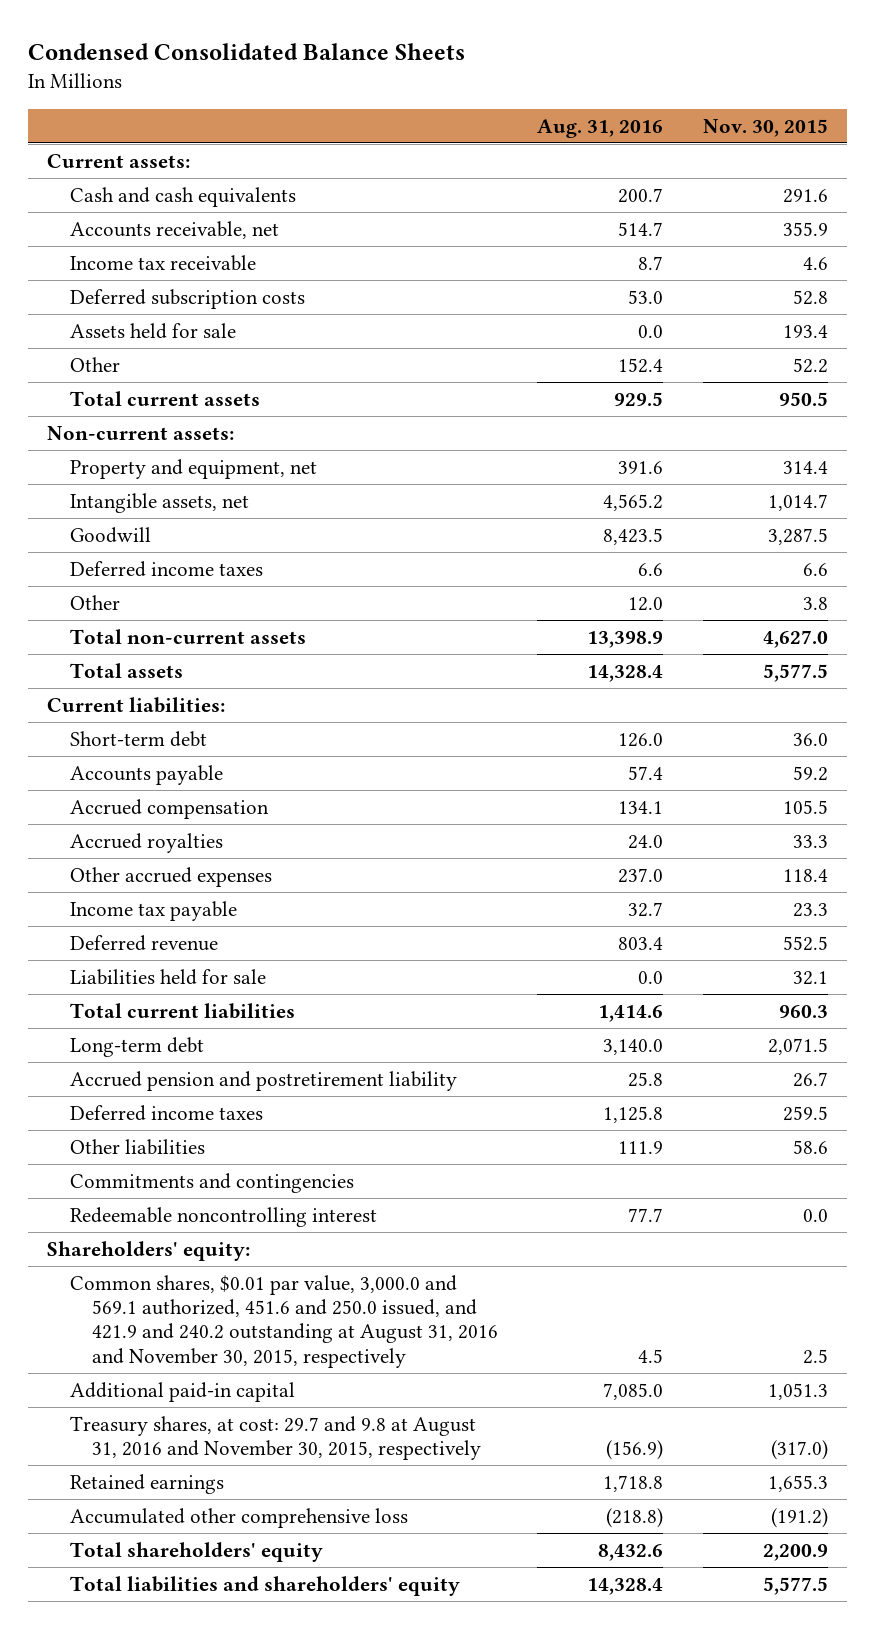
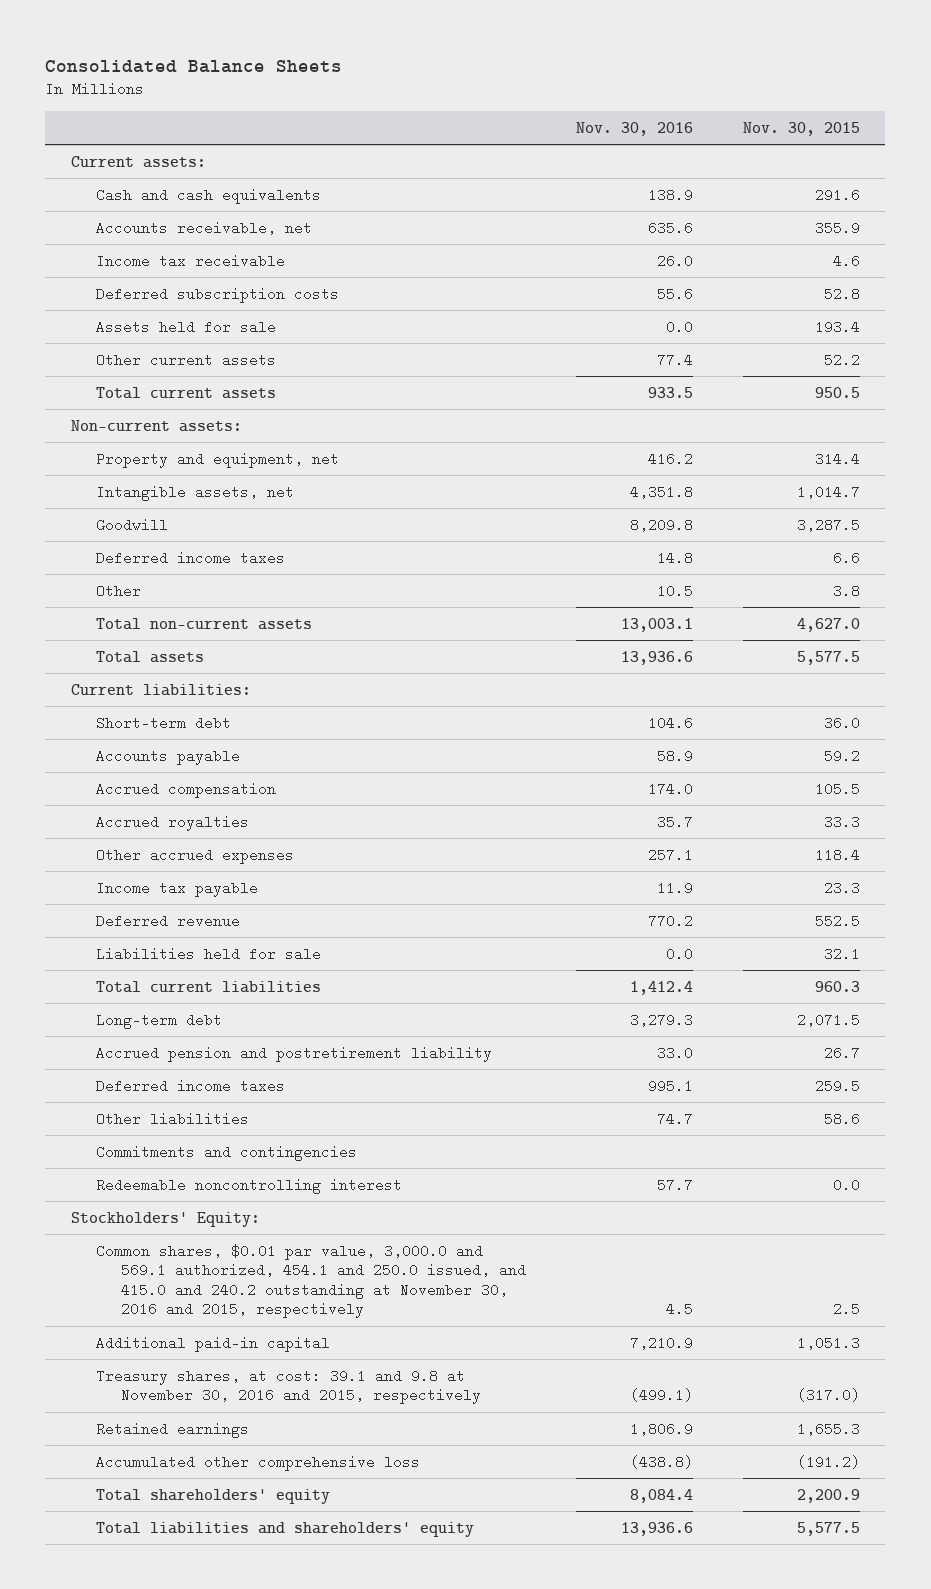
[27,42,465,60] Condensed Consolidated Balance Sheets -> [45,59,343,73] Consolidated Balance Sheets
[537,118,664,138] Aug. 31, 2016 -> none
none -> [575,121,693,136] Nov. 30, 2016
[69,356,120,372] Other -> [95,352,276,367] Other current assets
[47,1240,251,1261] Shareholders' equity: -> [70,1211,260,1227] Stockholders' Equity:
[69,1274,498,1368] Common shares, $0.01 par value, 3,000.0 and 569.1 authorized, 451.6 and 250.0 issued, and 421.9 and 240.2 outstanding at August 31, 2016 and November 30, 2015, respectively -> [95,1243,526,1319] Common shares, $0.01 par value, 3,000.0 and 569.1 authorized, 454.1 and 250.0 issued, and 415.0 and 240.2 outstanding at November 30, 2016 and 2015, respectively
[69,1415,481,1461] Treasury shares, at cost: 29.7 and 9.8 at August 31, 2016 and November 30, 2015, respectively -> [95,1368,481,1405] Treasury shares, at cost: 39.1 and 9.8 at November 30, 2016 and 2015, respectively

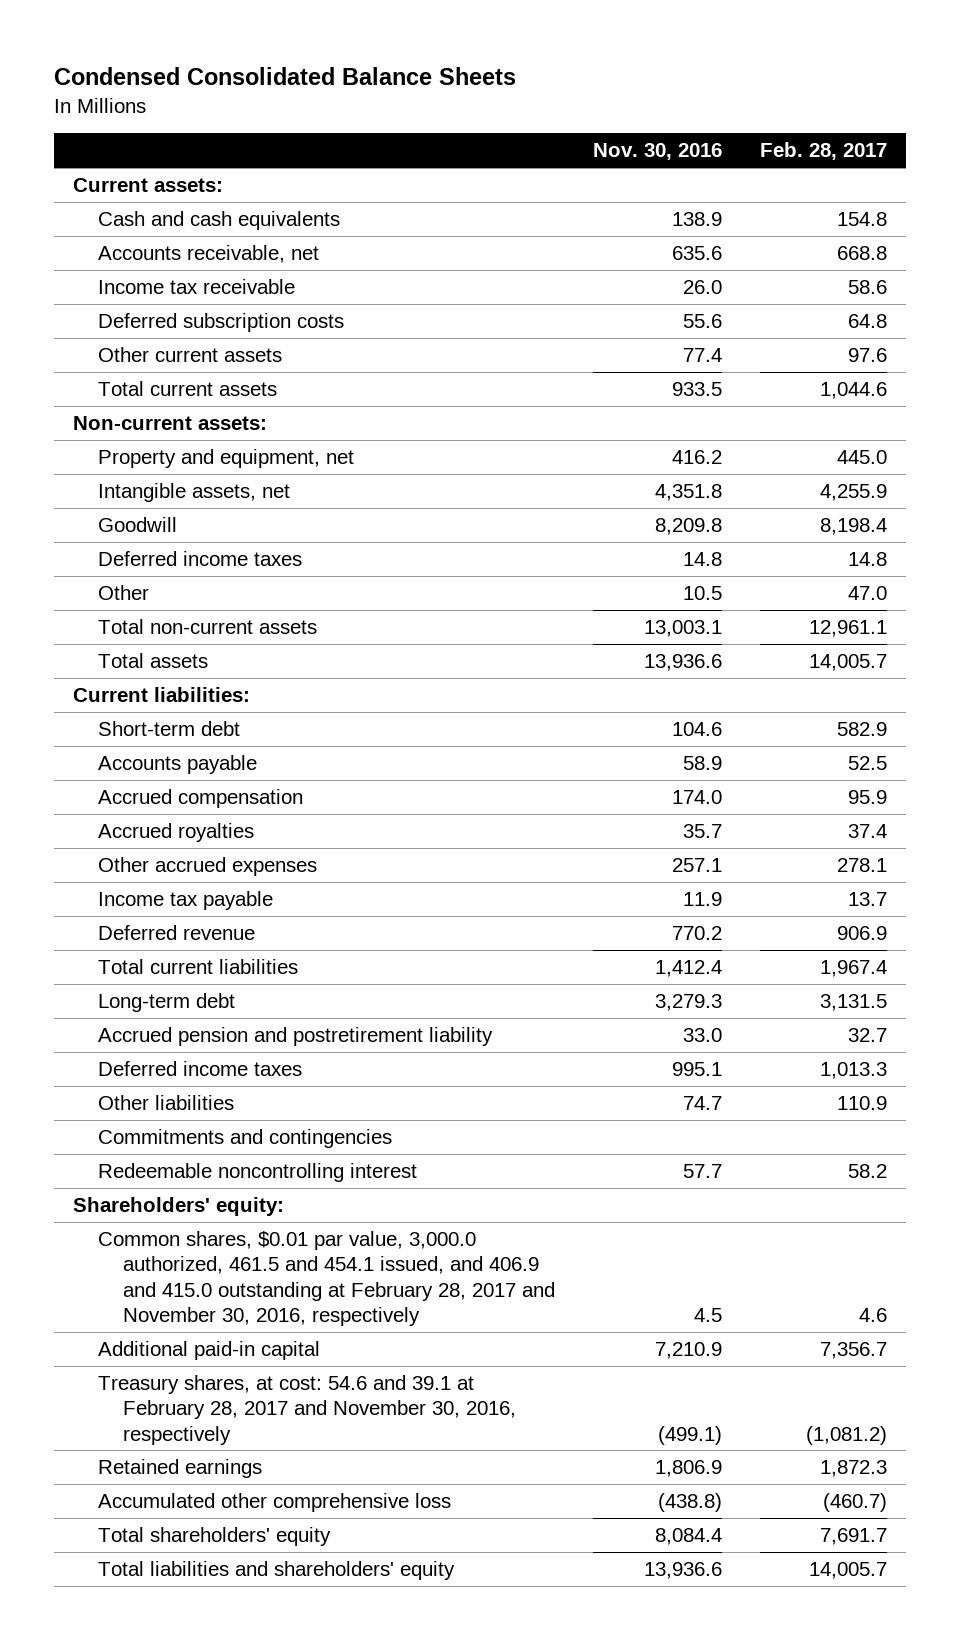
[45,59,343,73] Consolidated Balance Sheets -> [53,67,516,86] Condensed Consolidated Balance Sheets
[743,121,861,136] Nov. 30, 2015 -> none
none -> [759,142,887,161] Feb. 28, 2017
[95,319,276,334] Assets held for sale -> none
[95,946,321,961] Liabilities held for sale -> none
[70,1211,260,1227] Stockholders' Equity: -> [72,1196,284,1216] Shareholders' equity:
[95,1243,526,1319] Common shares, $0.01 par value, 3,000.0 and 569.1 authorized, 454.1 and 250.0 issued, and 415.0 and 240.2 outstanding at November 30, 2016 and 2015, respectively -> [97,1230,556,1327] Common shares, $0.01 par value, 3,000.0 authorized, 461.5 and 454.1 issued, and 406.9 and 415.0 outstanding at February 28, 2017 and November 30, 2016, respectively
[95,1368,481,1405] Treasury shares, at cost: 39.1 and 9.8 at November 30, 2016 and 2015, respectively -> [97,1374,517,1445] Treasury shares, at cost: 54.6 and 39.1 at February 28, 2017 and November 30, 2016, respectively

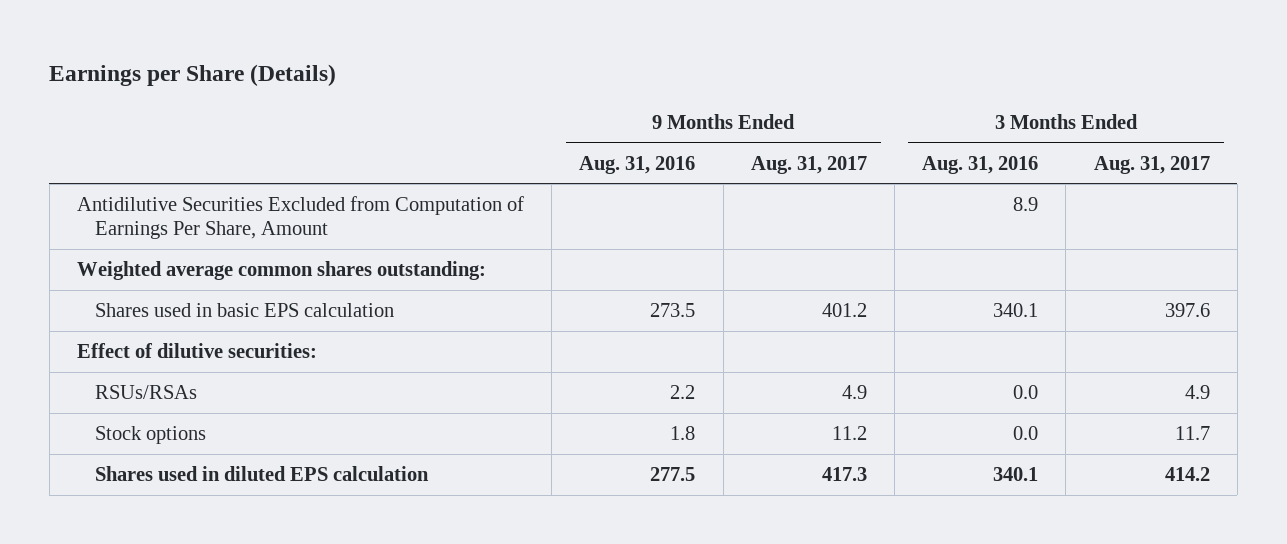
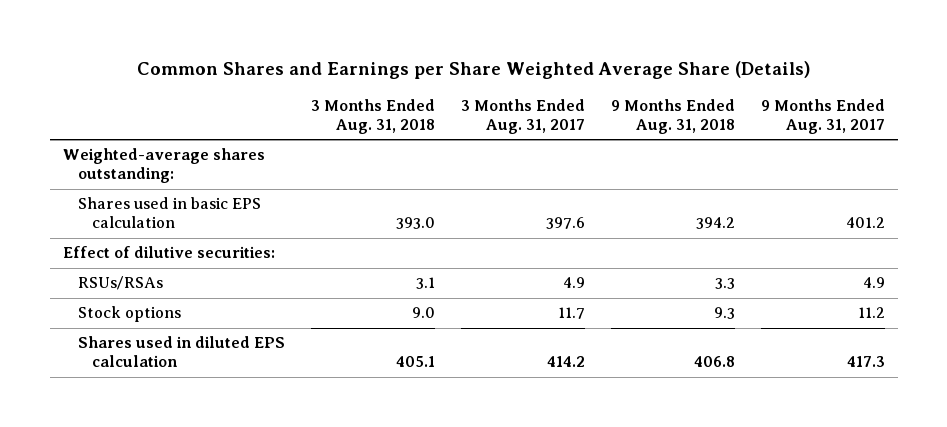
[49,64,337,87] Earnings per Share (Details) -> [136,60,811,79] Common Shares and Earnings per Share Weighted Average Share (Details)
[579,155,696,174] Aug. 31, 2016 -> none
[922,155,1039,174] Aug. 31, 2016 -> none
none -> [310,98,435,135] 3 Months Ended Aug. 31, 2018
none -> [610,98,735,135] 9 Months Ended Aug. 31, 2018
[77,196,525,240] Antidilutive Securities Excluded from Computation of Earnings Per Share, Amount -> none
[77,261,487,281] Weighted average common shares outstanding: -> [62,148,265,184] Weighted-average shares outstanding:

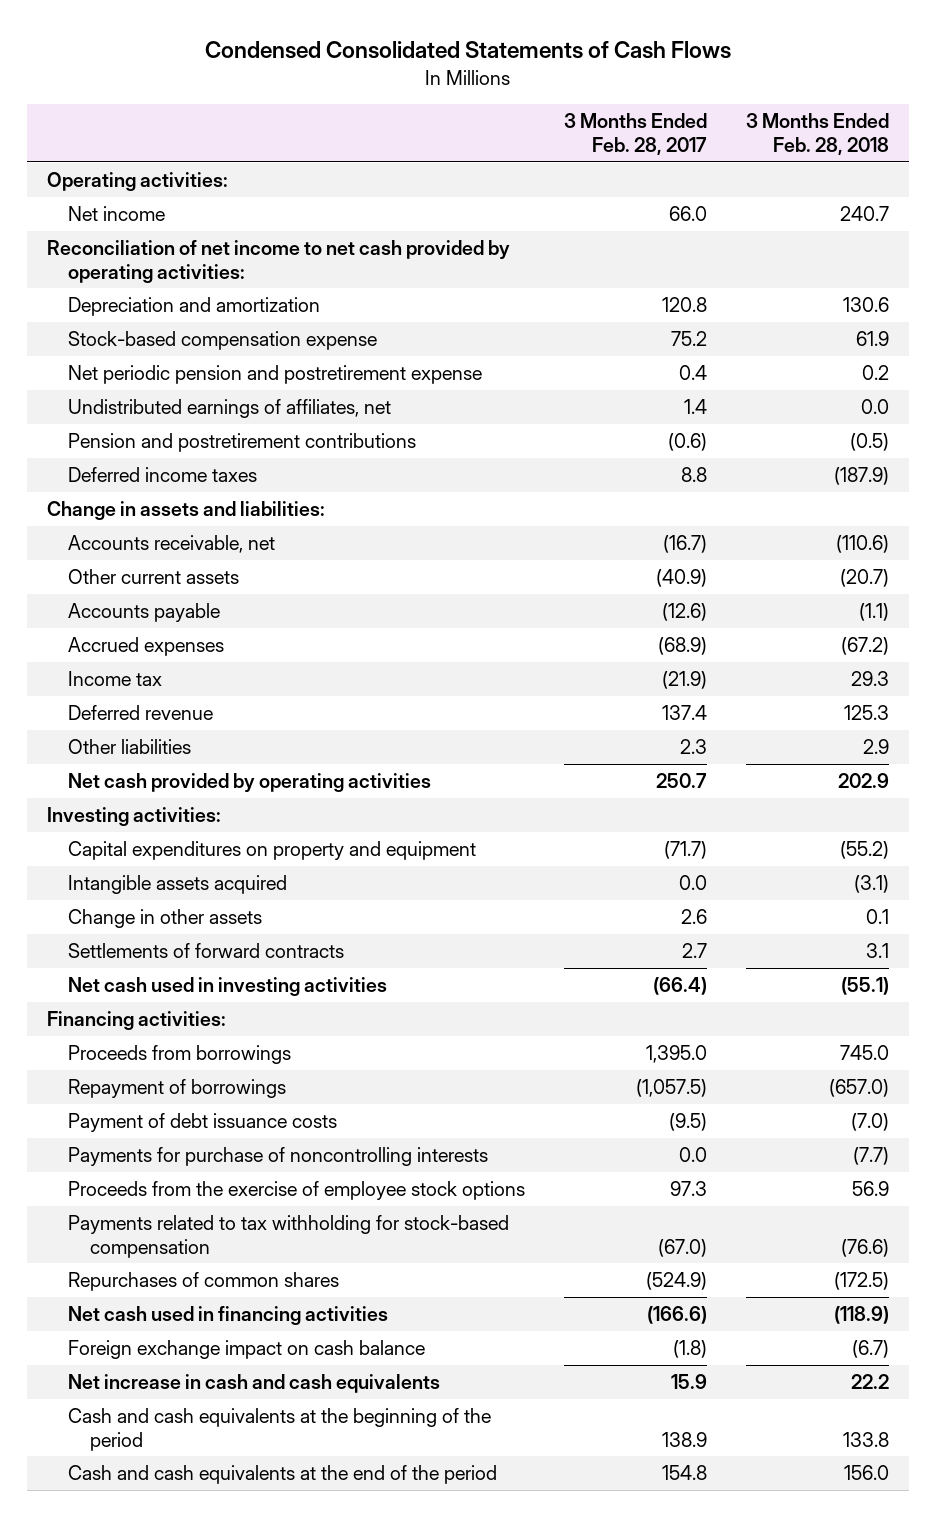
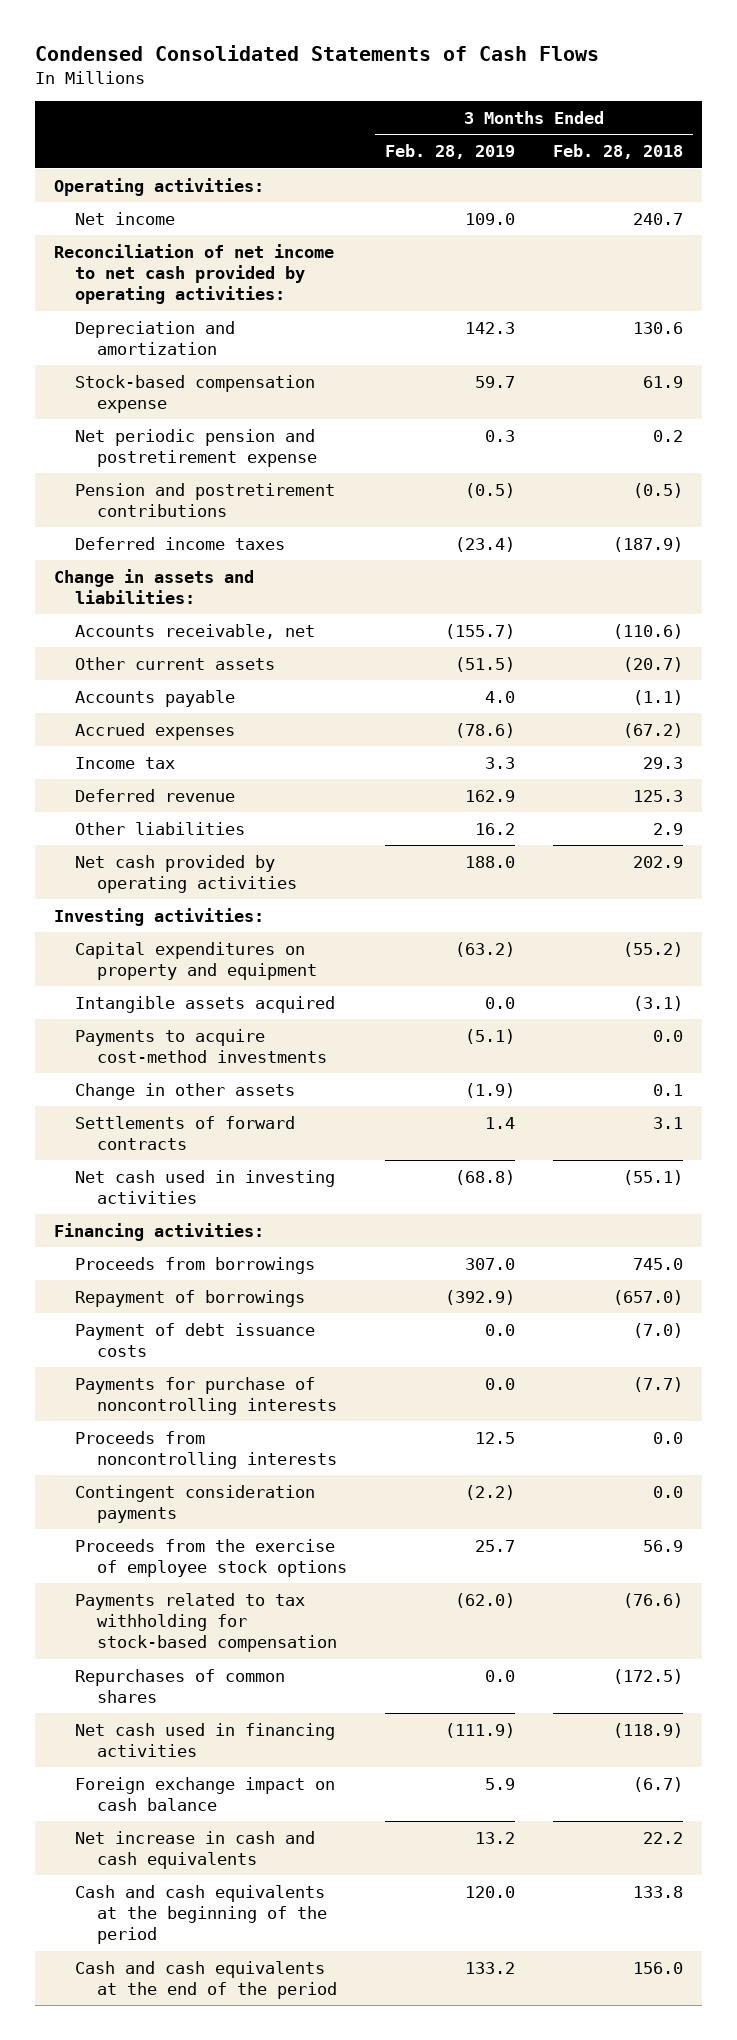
[564,113,708,156] 3 Months Ended Feb. 28, 2017 -> none
none -> [384,144,515,160] Feb. 28, 2019
[68,399,392,419] Undistributed earnings of affiliates, net -> none
none -> [75,1028,327,1063] Payments to acquire cost-method investments
none -> [75,1430,337,1469] Proceeds from noncontrolling interests
none -> [75,1484,316,1523] Contingent consideration payments

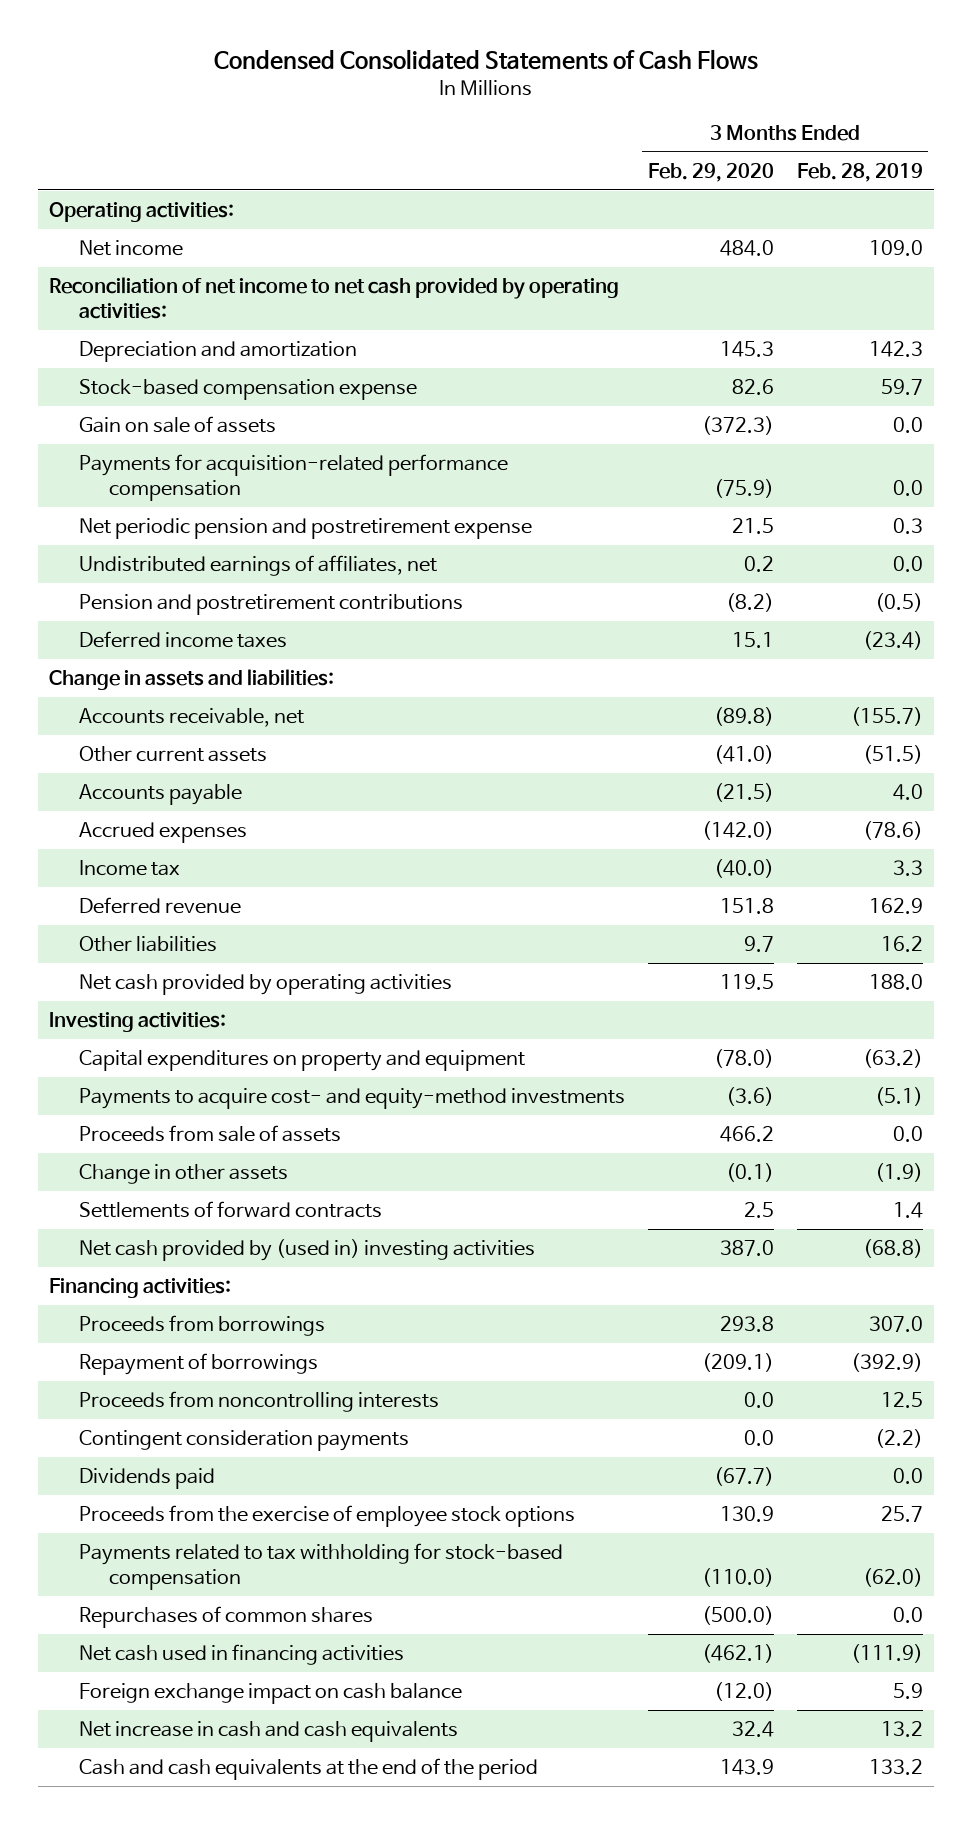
[553,144,684,160] Feb. 28, 2018 -> none
none -> [647,162,774,182] Feb. 29, 2020
none -> [79,415,277,433] Gain on sale of assets
none -> [79,453,509,502] Payments for acquisition-related performance compensation
none -> [79,554,438,576] Undistributed earnings of affiliates, net
[75,995,336,1013] Intangible assets acquired -> none
[75,1028,327,1063] Payments to acquire cost-method investments -> [79,1087,626,1109] Payments to acquire cost- and equity-method investments
none -> [79,1124,342,1142] Proceeds from sale of assets
[75,1169,336,1204] Net cash used in investing activities -> [79,1238,536,1261] Net cash provided by (used in) investing activities
[75,1322,316,1357] Payment of debt issuance costs -> none
[75,1376,337,1415] Payments for purchase of noncontrolling interests -> none
none -> [79,1467,216,1489] Dividends paid
[75,1884,327,1945] Cash and cash equivalents at the beginning of the period -> none

